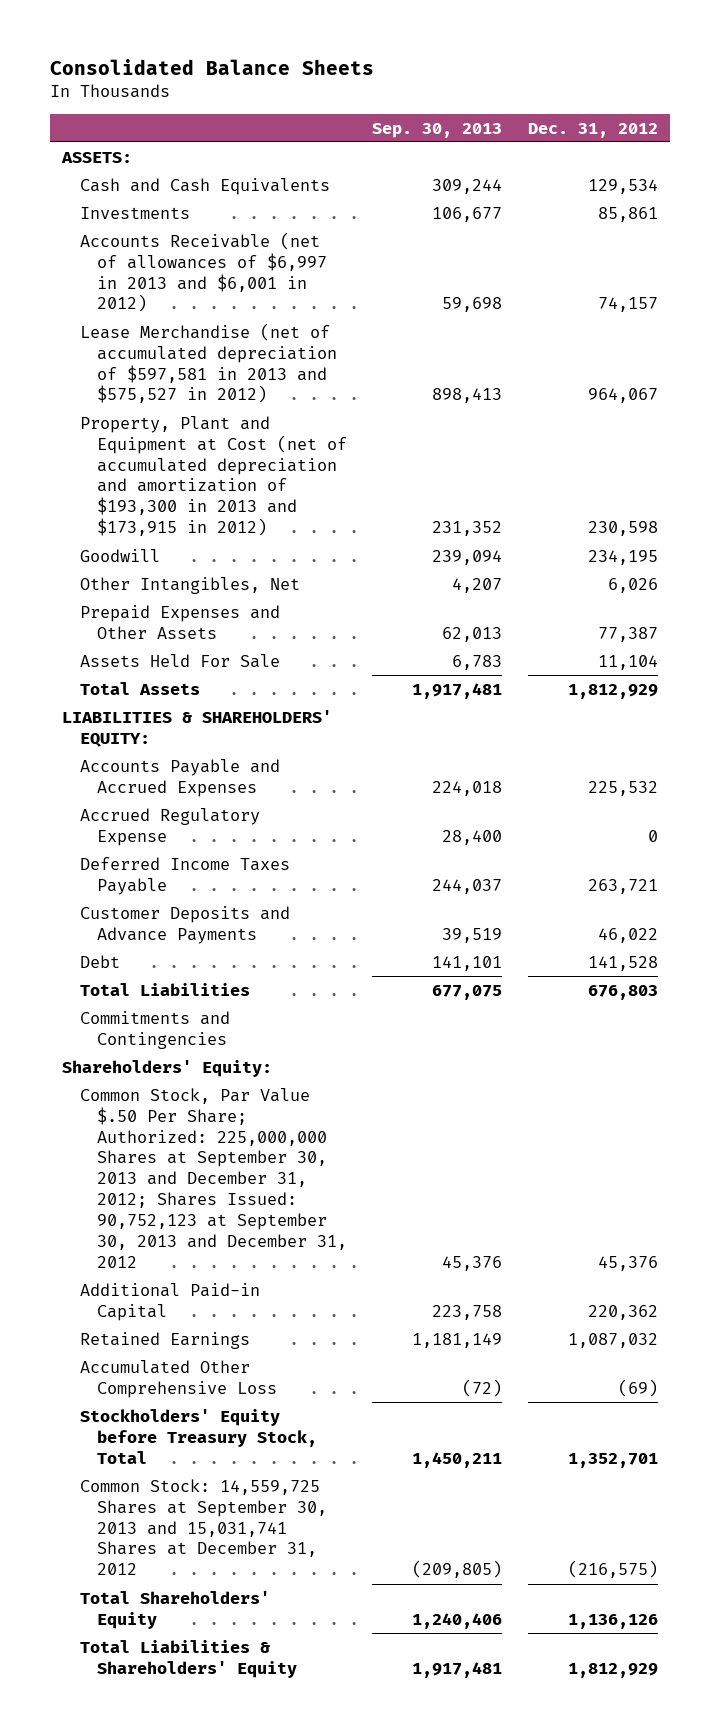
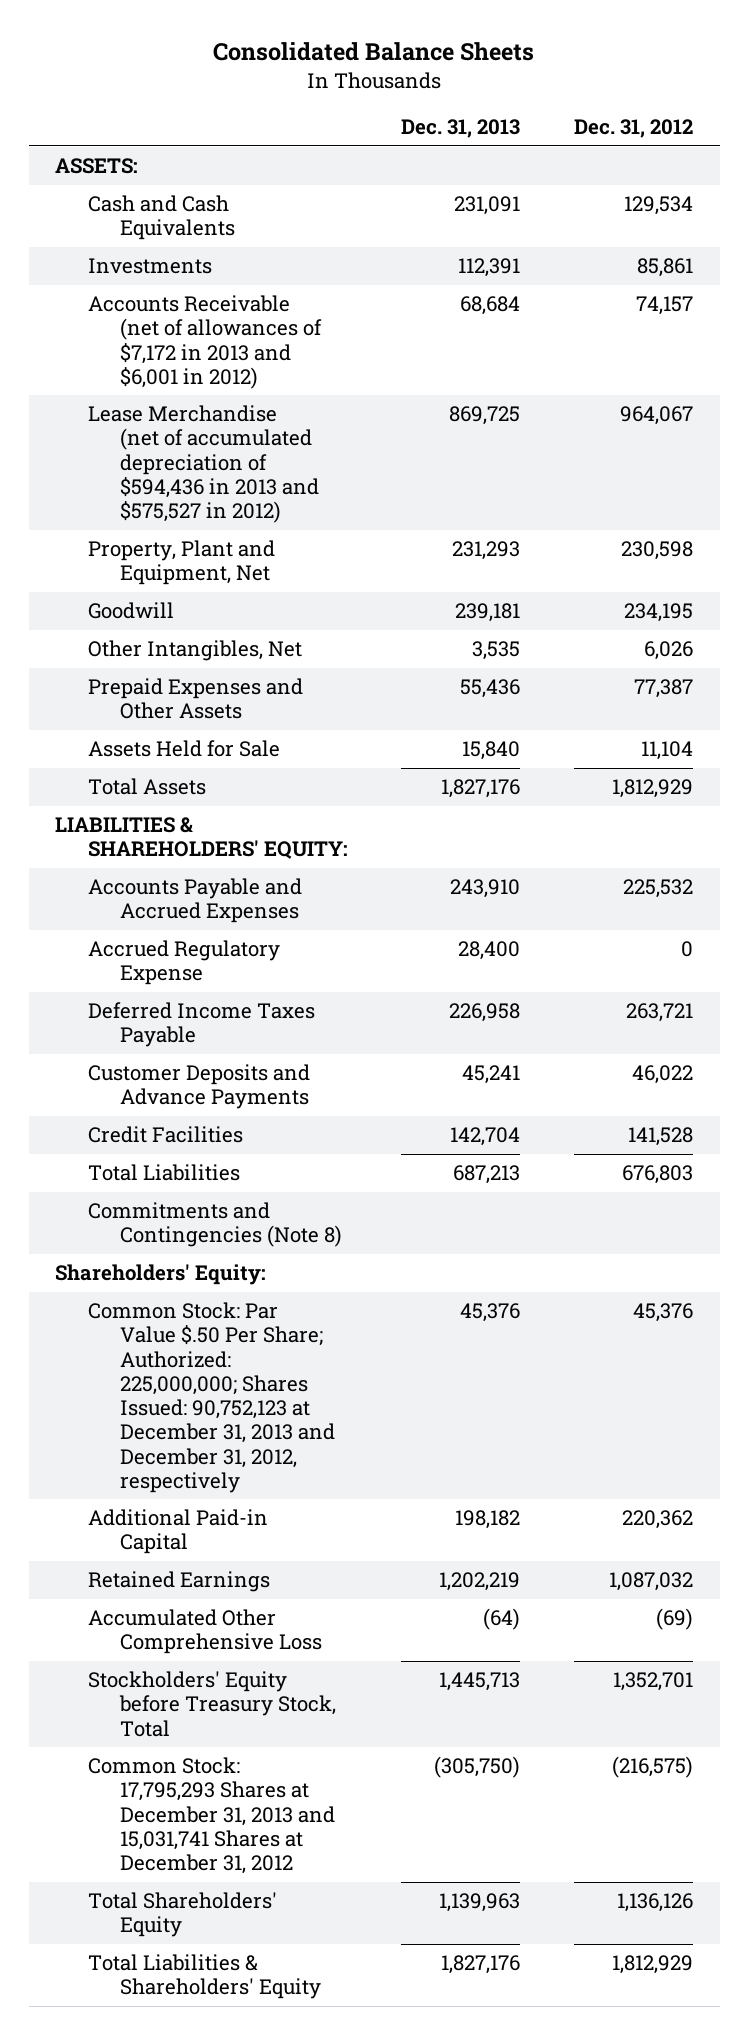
[372,122,503,138] Sep. 30, 2013 -> none
none -> [401,119,521,139] Dec. 31, 2013
[79,231,327,313] Accounts Receivable (net of allowances of $6,997 in 2013 and $6,001 in 2012) -> [87,295,323,389] Accounts Receivable (net of allowances of $7,172 in 2013 and $6,001 in 2012)
[79,322,337,404] Lease Merchandise (net of accumulated depreciation of $597,581 in 2013 and $575,527 in 2012) -> [87,405,320,524] Lease Merchandise (net of accumulated depreciation of $594,436 in 2013 and $575,527 in 2012)
[79,415,347,537] Property, Plant and Equipment at Cost (net of accumulated depreciation and amortization of $193,300 in 2013 and $173,915 in 2012) -> [87,540,275,586] Property, Plant and Equipment, Net
[79,653,280,668] Assets Held For Sale -> [87,740,280,758] Assets Held for Sale
[79,954,120,968] Debt -> [87,1126,243,1144] Credit Facilities
[79,1010,230,1049] Commitments and Contingencies -> [87,1202,343,1248] Commitments and Contingencies (Note 8)
[79,1087,347,1268] Common Stock, Par Value $.50 Per Share; Authorized: 225,000,000 Shares at September 30, 2013 and December 31, 2012; Shares Issued: 90,752,123 at September 30, 2013 and December 31, 2012 -> [87,1302,336,1493] Common Stock: Par Value $.50 Per Share; Authorized: 225,000,000; Shares Issued: 90,752,123 at December 31, 2013 and December 31, 2012, respectively
[79,1478,327,1576] Common Stock: 14,559,725 Shares at September 30, 2013 and 15,031,741 Shares at December 31, 2012 -> [87,1757,336,1875] Common Stock: 17,795,293 Shares at December 31, 2013 and 15,031,741 Shares at December 31, 2012

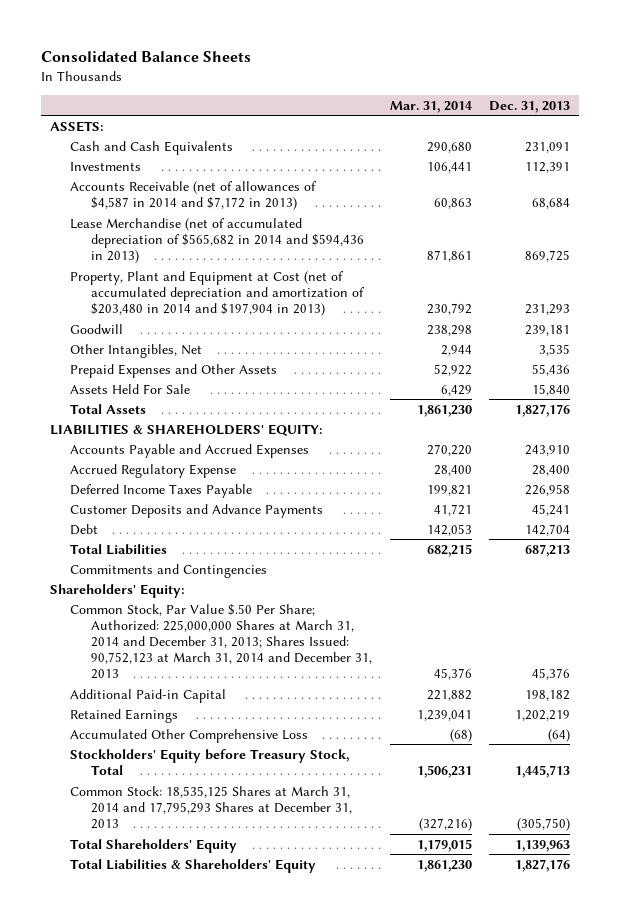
[574,119,694,139] Dec. 31, 2012 -> none
none -> [389,100,472,113] Mar. 31, 2014
[87,295,323,389] Accounts Receivable (net of allowances of $7,172 in 2013 and $6,001 in 2012) -> [70,180,318,210] Accounts Receivable (net of allowances of $4,587 in 2014 and $7,172 in 2013)
[87,405,320,524] Lease Merchandise (net of accumulated depreciation of $594,436 in 2013 and $575,527 in 2012) -> [70,217,364,263] Lease Merchandise (net of accumulated depreciation of $565,682 in 2014 and $594,436 in 2013)
[87,540,275,586] Property, Plant and Equipment, Net -> [70,270,365,316] Property, Plant and Equipment at Cost (net of accumulated depreciation and amortization of $203,480 in 2014 and $197,904 in 2013)
[87,740,280,758] Assets Held for Sale -> [70,383,191,394] Assets Held For Sale
[87,1126,243,1144] Credit Facilities -> [70,523,99,535] Debt
[87,1202,343,1248] Commitments and Contingencies (Note 8) -> [70,563,268,578] Commitments and Contingencies
[87,1302,336,1493] Common Stock: Par Value $.50 Per Share; Authorized: 225,000,000; Shares Issued: 90,752,123 at December 31, 2013 and December 31, 2012, respectively -> [70,603,372,680] Common Stock, Par Value $.50 Per Share; Authorized: 225,000,000 Shares at March 31, 2014 and December 31, 2013; Shares Issued: 90,752,123 at March 31, 2014 and December 31, 2013
[87,1757,336,1875] Common Stock: 17,795,293 Shares at December 31, 2013 and 15,031,741 Shares at December 31, 2012 -> [70,785,352,829] Common Stock: 18,535,125 Shares at March 31, 2014 and 17,795,293 Shares at December 31, 2013

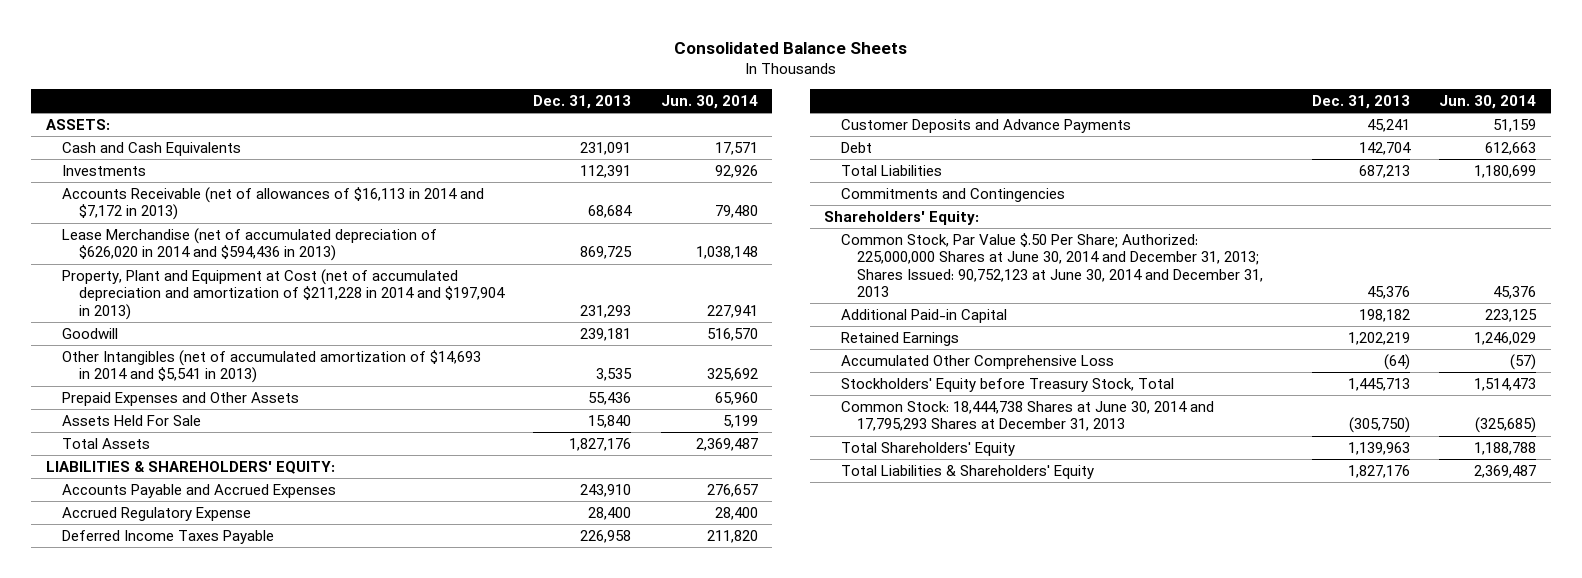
[389,100,472,113] Mar. 31, 2014 -> none
none -> [660,95,758,110] Jun. 30, 2014
[70,180,318,210] Accounts Receivable (net of allowances of $4,587 in 2014 and $7,172 in 2013) -> [62,186,485,221] Accounts Receivable (net of allowances of $16,113 in 2014 and $7,172 in 2013)
[70,217,364,263] Lease Merchandise (net of accumulated depreciation of $565,682 in 2014 and $594,436 in 2013) -> [62,227,438,262] Lease Merchandise (net of accumulated depreciation of $626,020 in 2014 and $594,436 in 2013)
[70,270,365,316] Property, Plant and Equipment at Cost (net of accumulated depreciation and amortization of $203,480 in 2014 and $197,904 in 2013) -> [62,268,505,320] Property, Plant and Equipment at Cost (net of accumulated depreciation and amortization of $211,228 in 2014 and $197,904 in 2013)
[70,343,203,358] Other Intangibles, Net -> [62,349,482,384] Other Intangibles (net of accumulated amortization of $14,693 in 2014 and $5,541 in 2013)
[70,603,372,680] Common Stock, Par Value $.50 Per Share; Authorized: 225,000,000 Shares at March 31, 2014 and December 31, 2013; Shares Issued: 90,752,123 at March 31, 2014 and December 31, 2013 -> [840,232,1264,298] Common Stock, Par Value $.50 Per Share; Authorized: 225,000,000 Shares at June 30, 2014 and December 31, 2013; Shares Issued: 90,752,123 at June 30, 2014 and December 31, 2013
[70,785,352,829] Common Stock: 18,535,125 Shares at March 31, 2014 and 17,795,293 Shares at December 31, 2013 -> [840,400,1214,432] Common Stock: 18,444,738 Shares at June 30, 2014 and 17,795,293 Shares at December 31, 2013

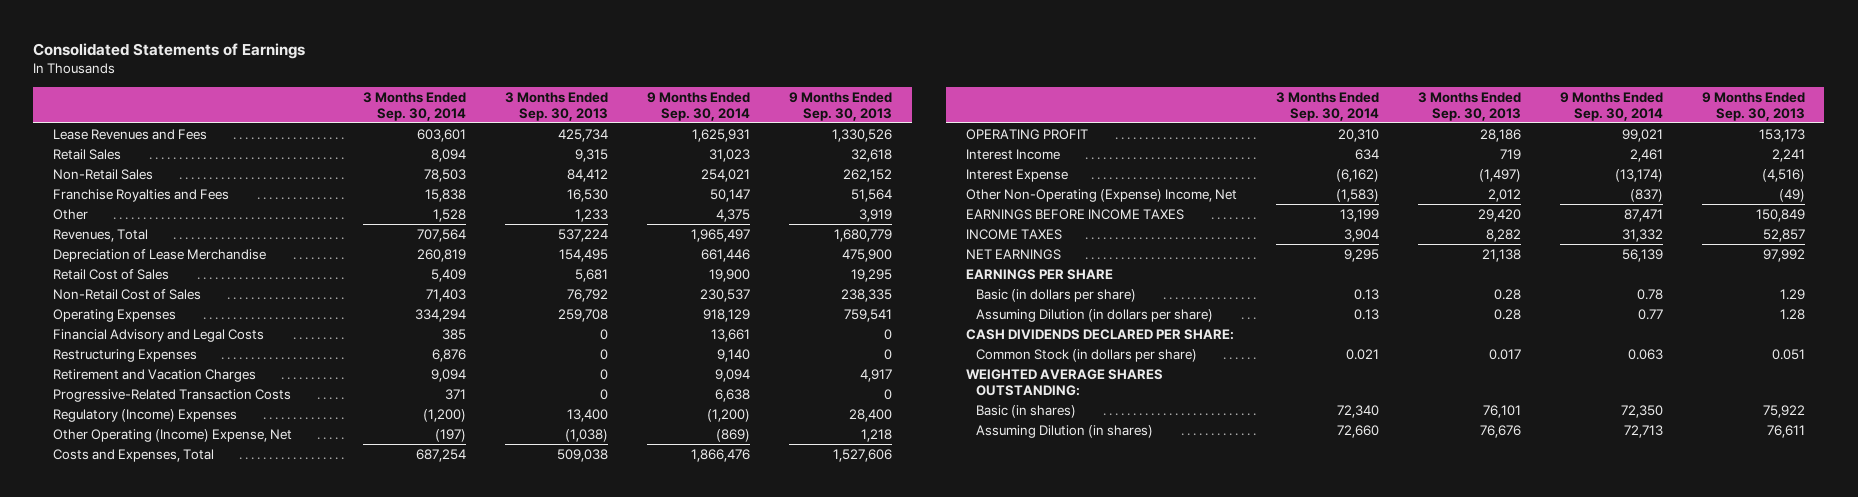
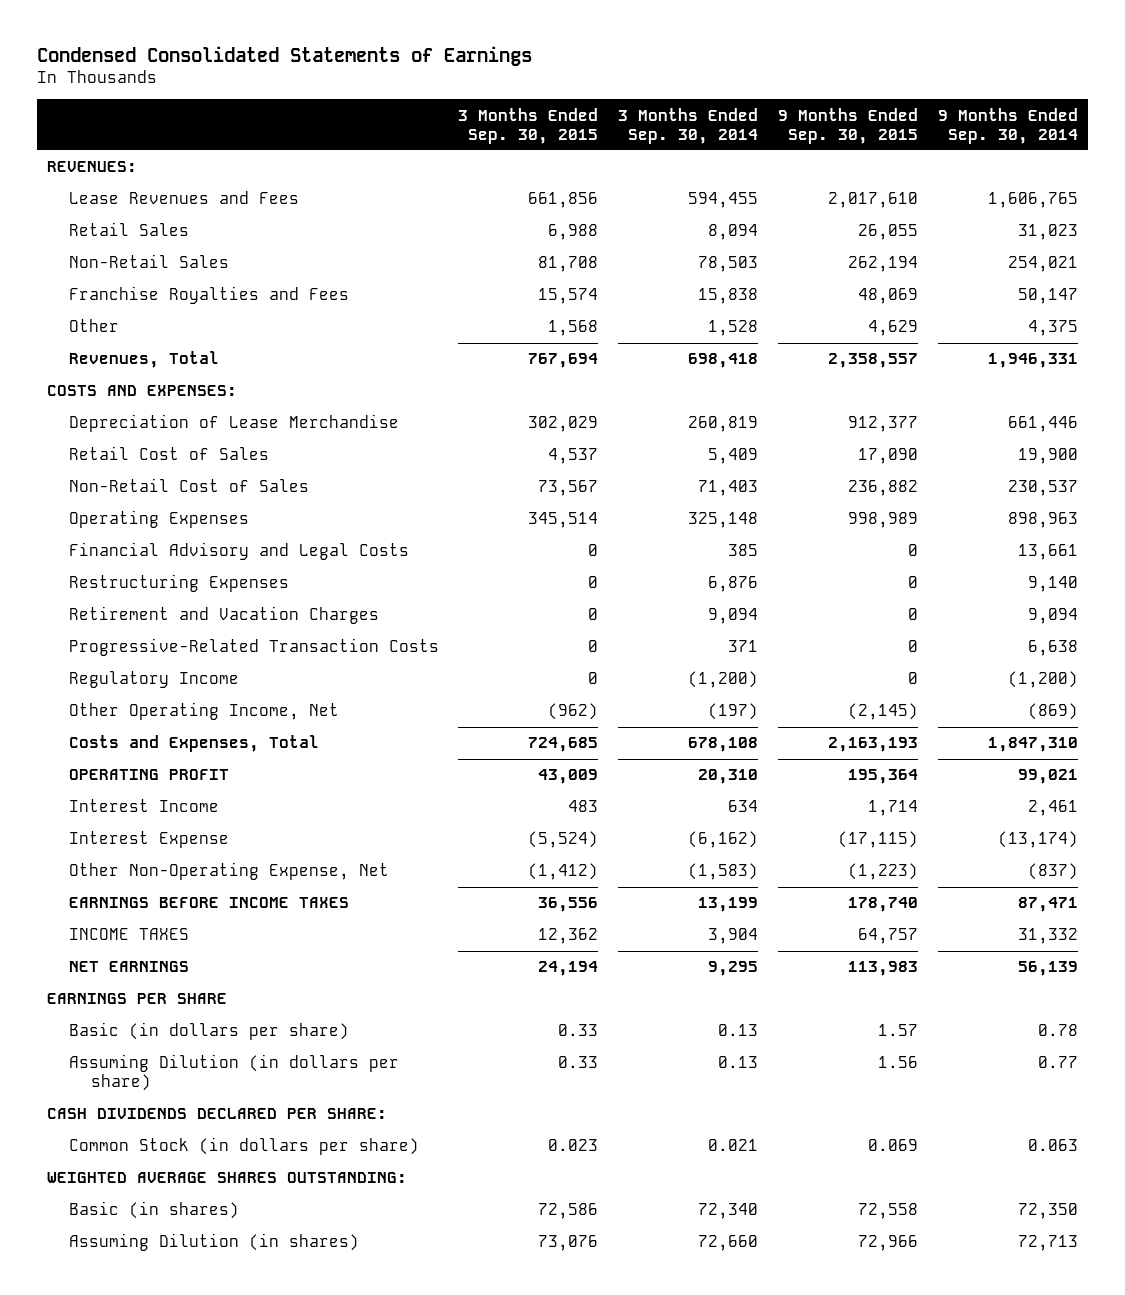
[33,42,306,59] Consolidated Statements of Earnings -> [36,45,532,66] Condensed Consolidated Statements of Earnings
[505,91,609,121] 3 Months Ended Sep. 30, 2013 -> none
[789,91,893,121] 9 Months Ended Sep. 30, 2013 -> none
none -> [458,107,599,144] 3 Months Ended Sep. 30, 2015
none -> [778,107,919,144] 9 Months Ended Sep. 30, 2015
none -> [46,161,137,173] REVENUES:
[417,129,467,143] 603,601 -> [688,192,759,209] 594,455
[692,129,751,143] 1,625,931 -> [987,192,1078,209] 1,606,765
[417,229,467,243] 707,564 -> [688,353,759,369] 698,418
[691,229,751,243] 1,965,497 -> [987,353,1078,369] 1,946,331
none -> [46,385,237,397] COSTS AND EXPENSES:
[415,309,467,323] 334,294 -> [688,512,759,529] 325,148
[703,309,751,323] 918,129 -> [1007,512,1078,529] 898,963
[52,409,237,423] Regulatory (Income) Expenses -> [68,671,239,689] Regulatory Income
[52,429,292,443] Other Operating (Income) Expense, Net -> [68,702,339,721] Other Operating Income, Net
[416,449,467,463] 687,254 -> [688,737,759,753] 678,108
[691,449,751,463] 1,866,476 -> [987,737,1078,753] 1,847,310
[965,189,1237,203] Other Non-Operating (Expense) Income, Net -> [68,862,389,881] Other Non-Operating Expense, Net

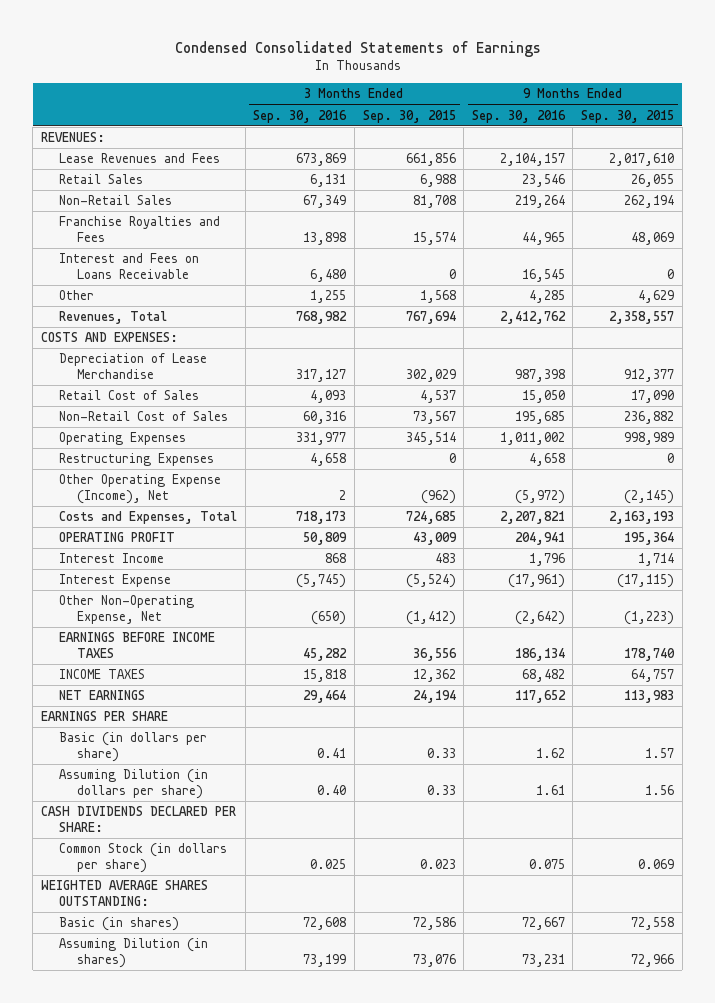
[618,107,759,144] 3 Months Ended Sep. 30, 2014 -> none
[937,107,1078,144] 9 Months Ended Sep. 30, 2014 -> none
none -> [253,109,348,123] Sep. 30, 2016
none -> [471,109,566,123] Sep. 30, 2016
none -> [59,253,200,279] Interest and Fees on Loans Receivable
[68,542,409,561] Financial Advisory and Legal Costs -> none
[68,606,379,625] Retirement and Vacation Charges -> none
[68,638,439,657] Progressive-Related Transaction Costs -> none
[68,671,239,689] Regulatory Income -> none
[68,702,339,721] Other Operating Income, Net -> [59,474,222,504] Other Operating Expense (Income), Net

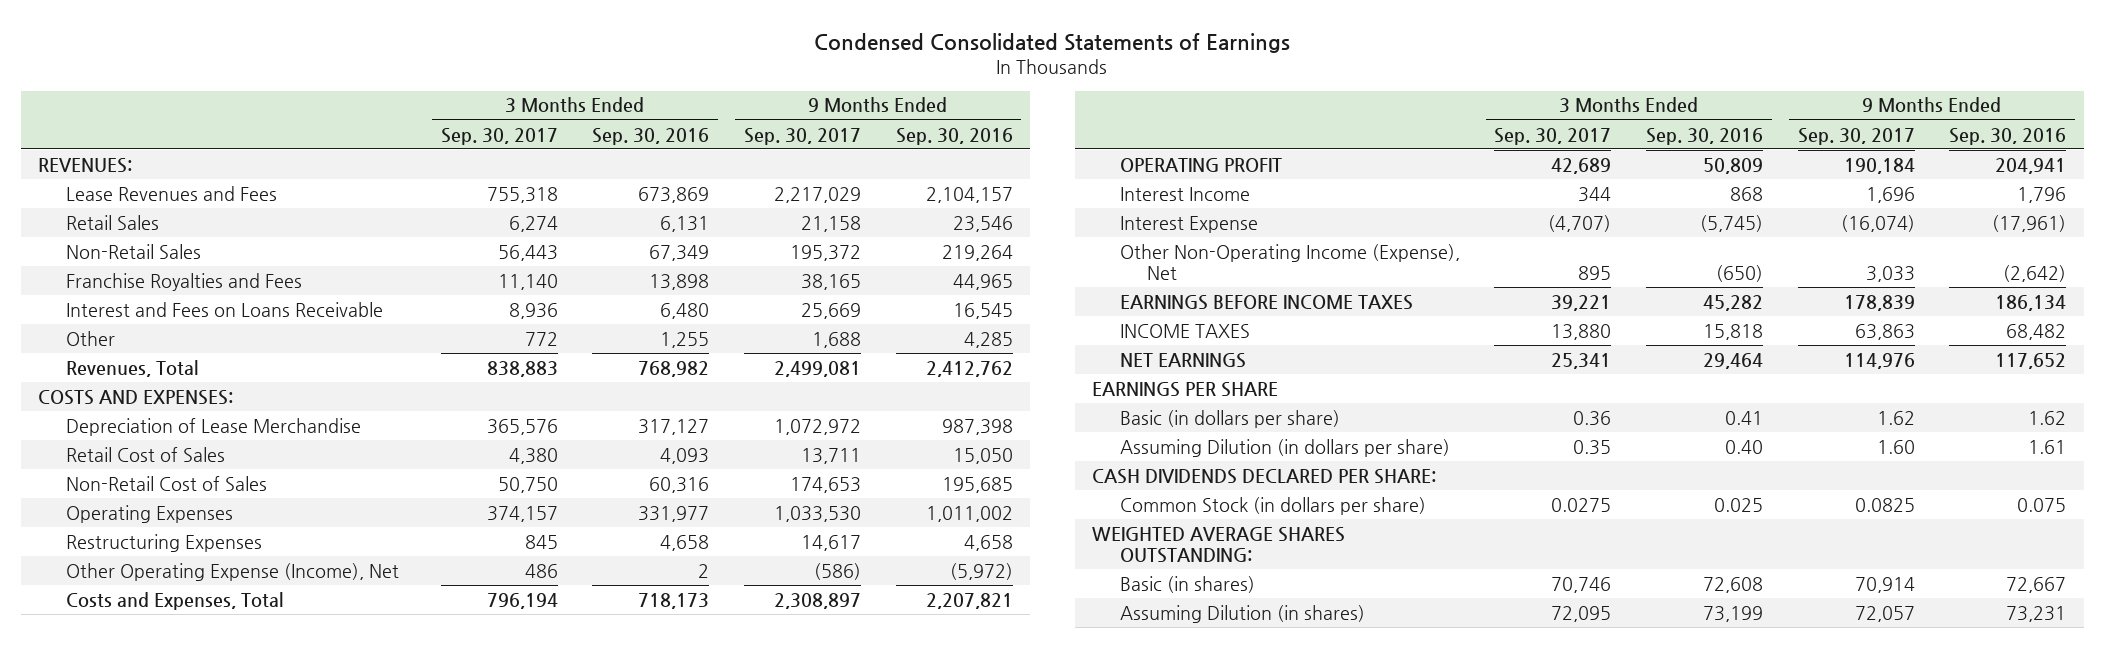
[362,109,456,123] Sep. 30, 2015 -> none
[581,109,675,123] Sep. 30, 2015 -> none
none -> [440,127,558,145] Sep. 30, 2017
none -> [744,127,862,145] Sep. 30, 2017
[59,595,195,624] Other Non-Operating Expense, Net -> [1119,243,1460,280] Other Non-Operating Income (Expense), Net

